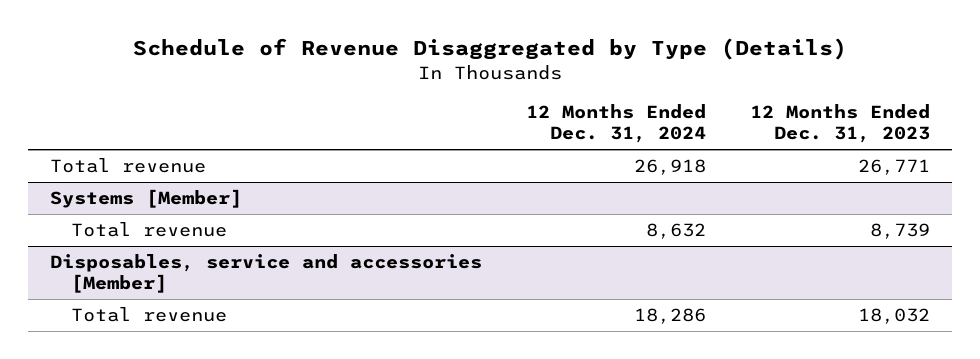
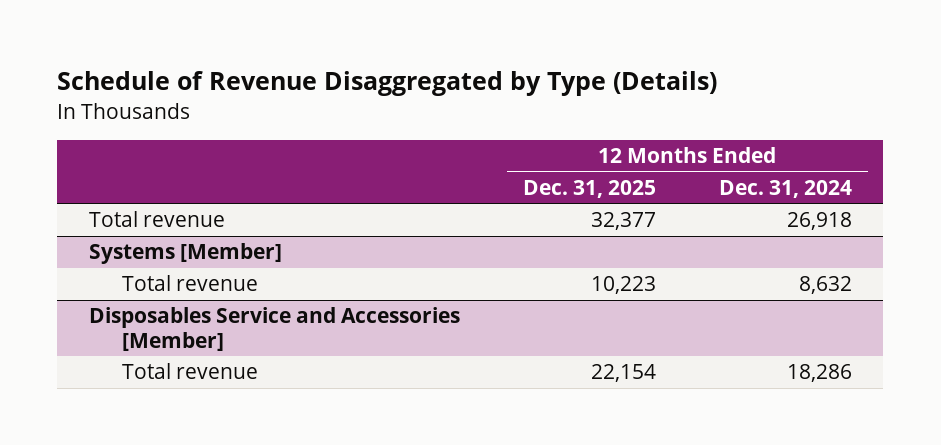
[750,104,931,144] 12 Months Ended Dec. 31, 2023 -> none
none -> [522,179,656,198] Dec. 31, 2025
[50,254,483,294] Disposables, service and accessories [Member] -> [88,307,460,352] Disposables Service and Accessories [Member]

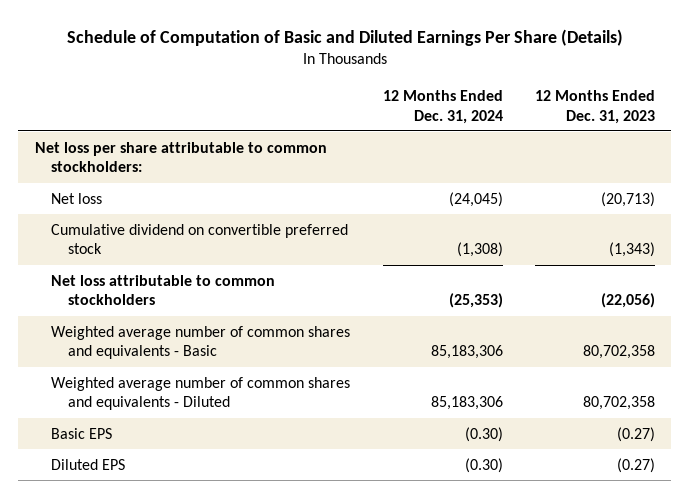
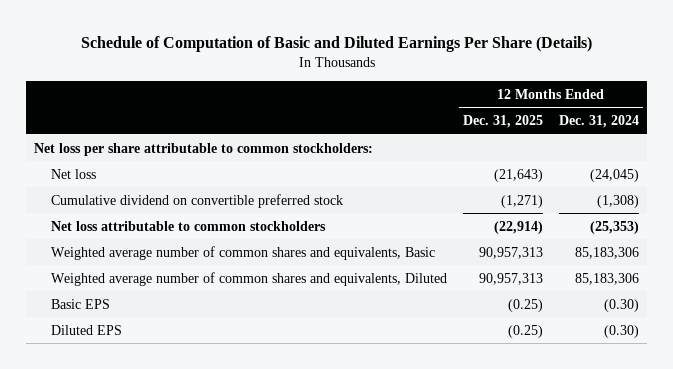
[534,89,655,124] 12 Months Ended Dec. 31, 2023 -> none
none -> [463,115,544,129] Dec. 31, 2025
[51,325,351,360] Weighted average number of common shares and equivalents - Basic -> [51,245,436,260] Weighted average number of common shares and equivalents, Basic
[51,376,351,411] Weighted average number of common shares and equivalents - Diluted -> [51,271,448,286] Weighted average number of common shares and equivalents, Diluted

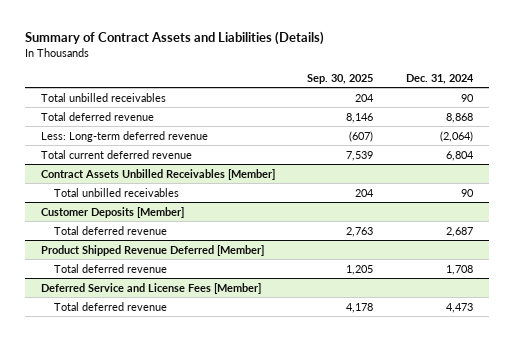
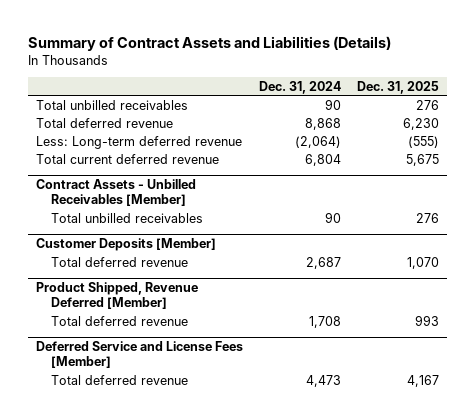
[307,73,374,84] Sep. 30, 2025 -> none
none -> [356,80,439,94] Dec. 31, 2025
[40,168,275,180] Contract Assets Unbilled Receivables [Member] -> [36,179,197,207] Contract Assets - Unbilled Receivables [Member]
[40,244,264,256] Product Shipped Revenue Deferred [Member] -> [36,282,199,310] Product Shipped, Revenue Deferred [Member]

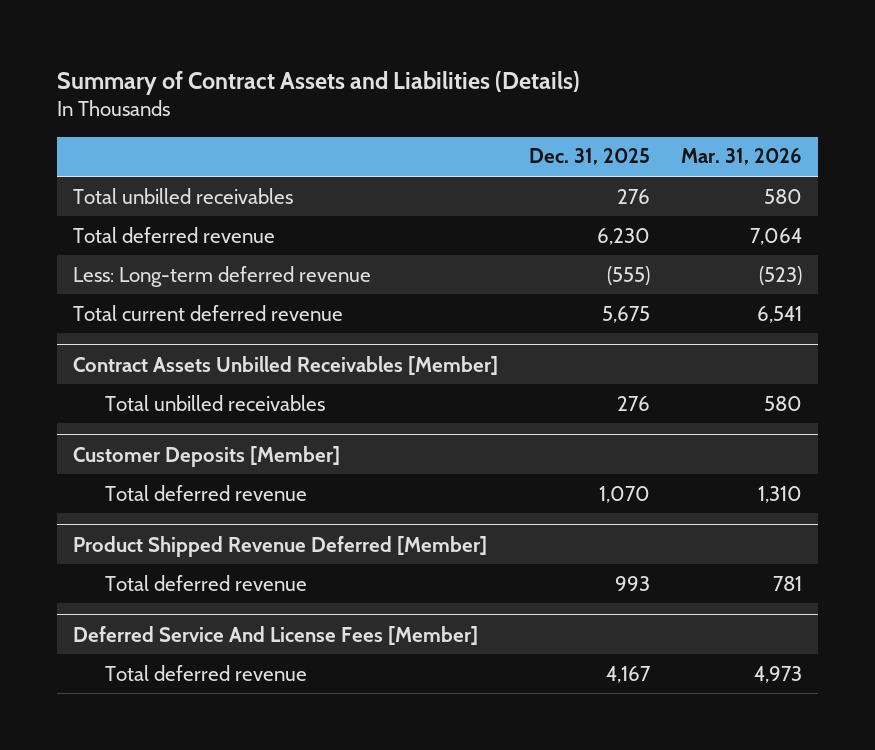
[258,80,341,94] Dec. 31, 2024 -> none
none -> [681,148,803,166] Mar. 31, 2026
[36,179,197,207] Contract Assets - Unbilled Receivables [Member] -> [72,355,498,375] Contract Assets Unbilled Receivables [Member]
[36,282,199,310] Product Shipped, Revenue Deferred [Member] -> [72,535,487,557] Product Shipped Revenue Deferred [Member]
[36,341,244,369] Deferred Service and License Fees [Member] -> [72,625,478,645] Deferred Service And License Fees [Member]

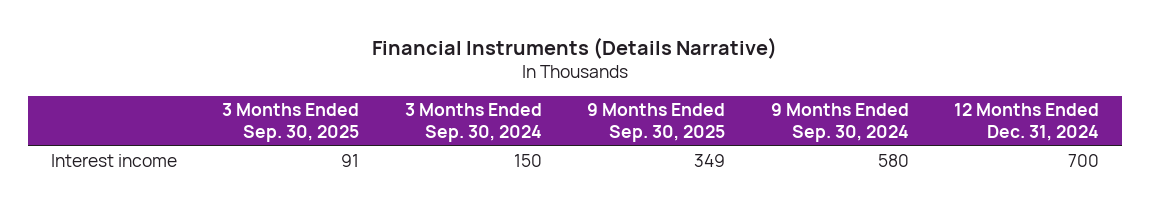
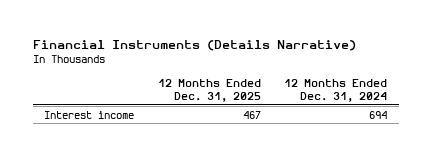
[222,102,360,142] 3 Months Ended Sep. 30, 2025 -> none
[404,102,542,142] 3 Months Ended Sep. 30, 2024 -> none
[587,102,726,142] 9 Months Ended Sep. 30, 2025 -> none
[770,102,909,142] 9 Months Ended Sep. 30, 2024 -> none
none -> [157,78,261,102] 12 Months Ended Dec. 31, 2025
[1068,154,1100,168] 700 -> [369,110,388,119] 694

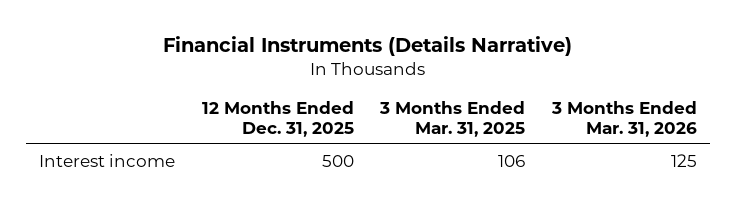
[284,78,388,102] 12 Months Ended Dec. 31, 2024 -> none
none -> [379,100,526,138] 3 Months Ended Mar. 31, 2025
none -> [551,100,698,138] 3 Months Ended Mar. 31, 2026
[242,110,261,119] 467 -> [321,154,354,167] 500

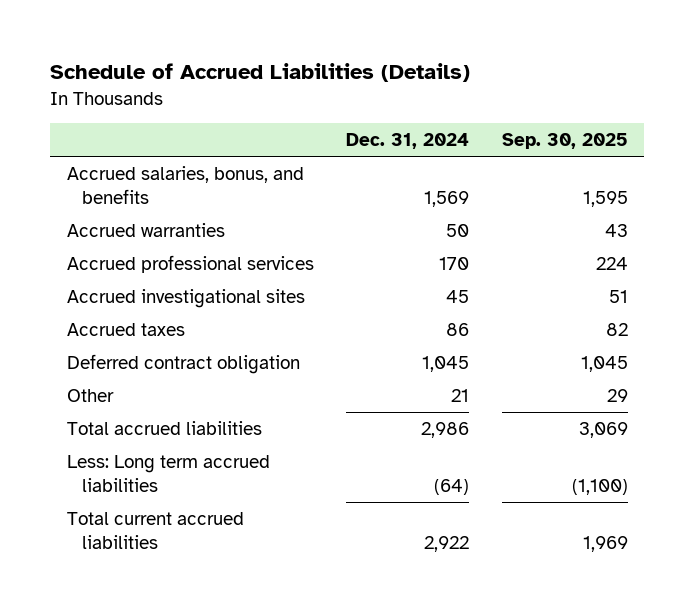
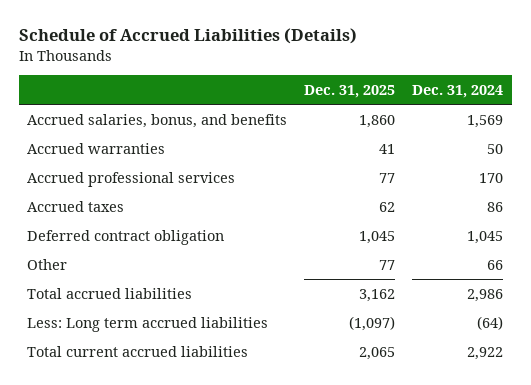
[501,133,628,150] Sep. 30, 2025 -> none
none -> [304,84,396,98] Dec. 31, 2025
[66,288,305,308] Accrued investigational sites -> none
[451,388,470,402] 21 -> [487,259,504,270] 66

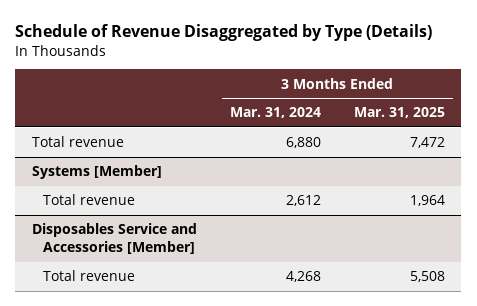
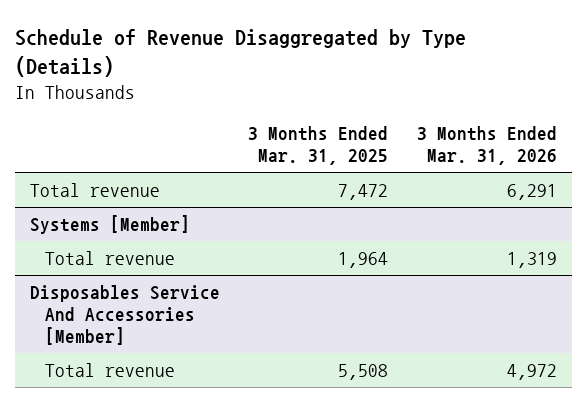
[229,107,321,119] Mar. 31, 2024 -> none
none -> [417,126,558,166] 3 Months Ended Mar. 31, 2026
[31,223,197,255] Disposables Service and Accessories [Member] -> [29,284,220,346] Disposables Service And Accessories [Member]

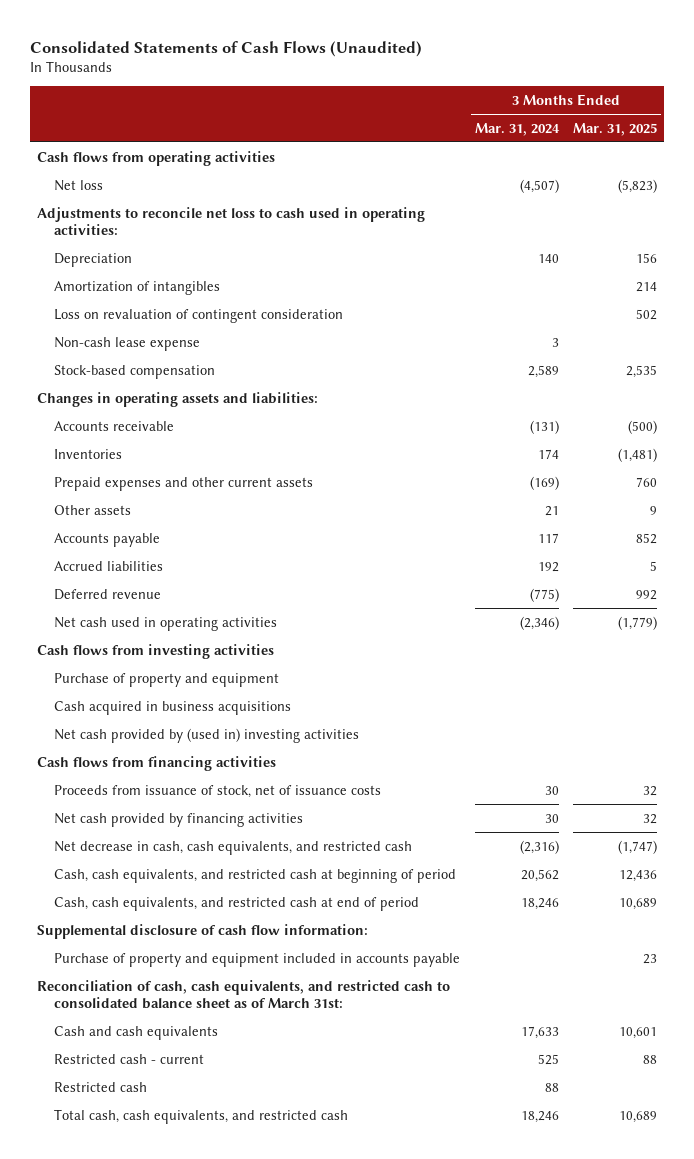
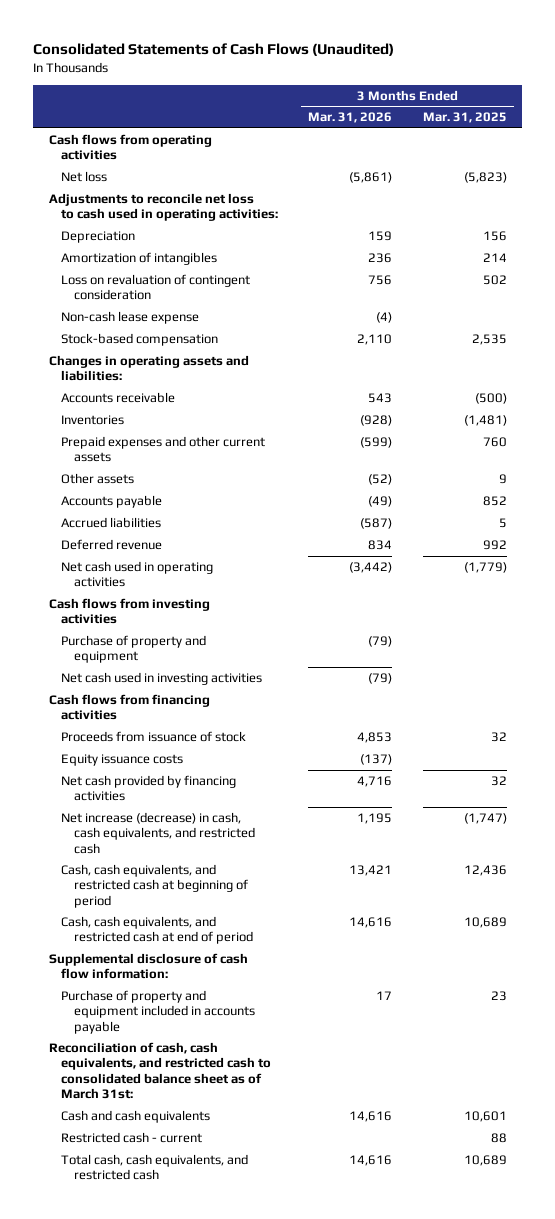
[474,122,560,136] Mar. 31, 2024 -> none
none -> [308,112,393,124] Mar. 31, 2026
[54,700,292,715] Cash acquired in business acquisitions -> none
[54,727,360,743] Net cash provided by (used in) investing activities -> [61,672,263,686] Net cash used in investing activities
[54,784,382,798] Proceeds from issuance of stock, net of issuance costs -> [61,731,247,743] Proceeds from issuance of stock
none -> [61,754,184,767] Equity issuance costs
[54,840,413,855] Net decrease in cash, cash equivalents, and restricted cash -> [61,812,255,854] Net increase (decrease) in cash, cash equivalents, and restricted cash
[54,1081,148,1092] Restricted cash -> none

